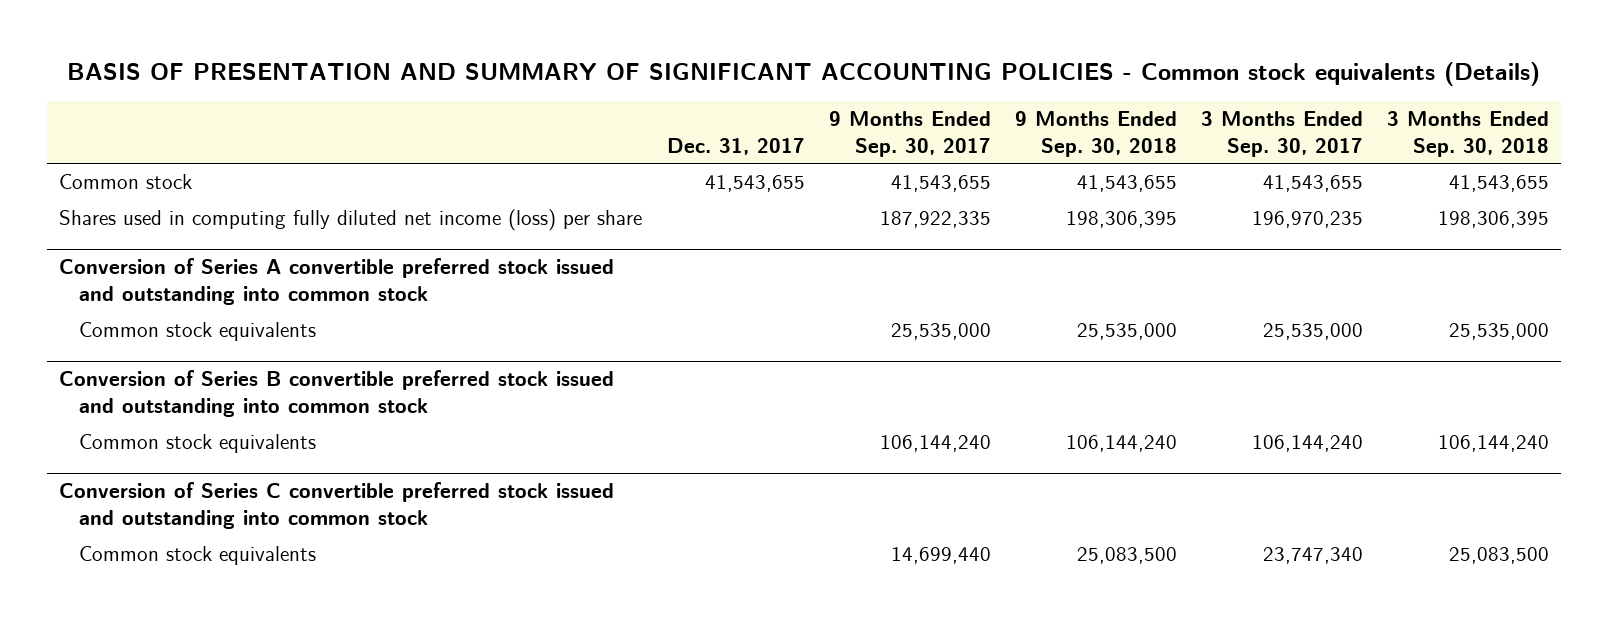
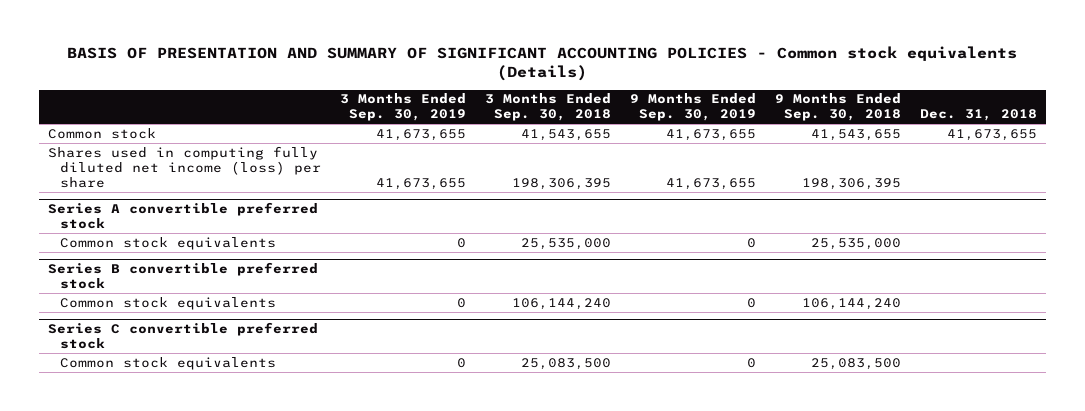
[666,137,805,155] Dec. 31, 2017 -> none
[828,111,991,157] 9 Months Ended Sep. 30, 2017 -> none
[1200,111,1363,157] 3 Months Ended Sep. 30, 2017 -> none
none -> [340,93,467,122] 3 Months Ended Sep. 30, 2019
none -> [629,93,756,122] 9 Months Ended Sep. 30, 2019
none -> [919,109,1037,122] Dec. 31, 2018
[59,258,615,306] Conversion of Series A convertible preferred stock issued and outstanding into common stock -> [48,202,319,230] Series A convertible preferred stock
[59,370,615,418] Conversion of Series B convertible preferred stock issued and outstanding into common stock -> [48,262,319,290] Series B convertible preferred stock
[59,482,615,530] Conversion of Series C convertible preferred stock issued and outstanding into common stock -> [48,322,319,350] Series C convertible preferred stock

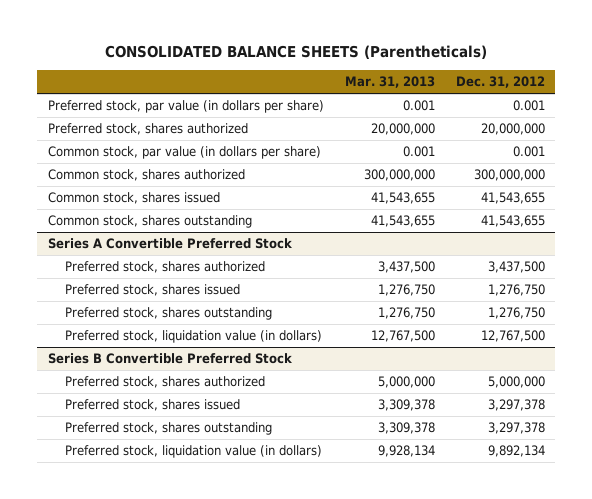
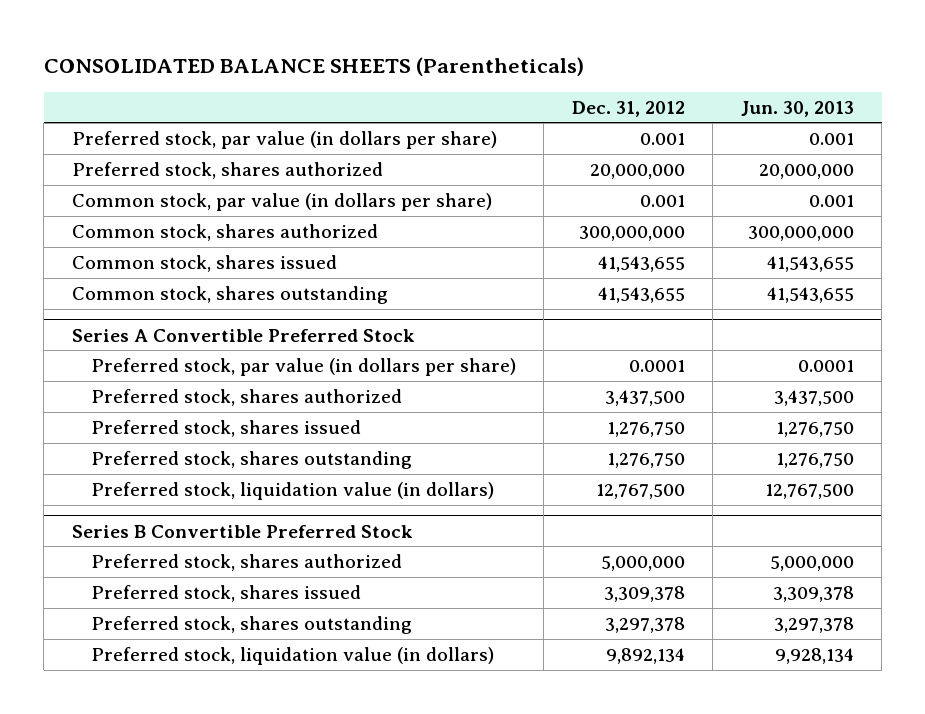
[344,76,435,89] Mar. 31, 2013 -> none
none -> [740,100,854,117] Jun. 30, 2013
none -> [90,357,516,376] Preferred stock, par value (in dollars per share)
[487,399,545,412] 3,297,378 -> [603,585,685,602] 3,309,378

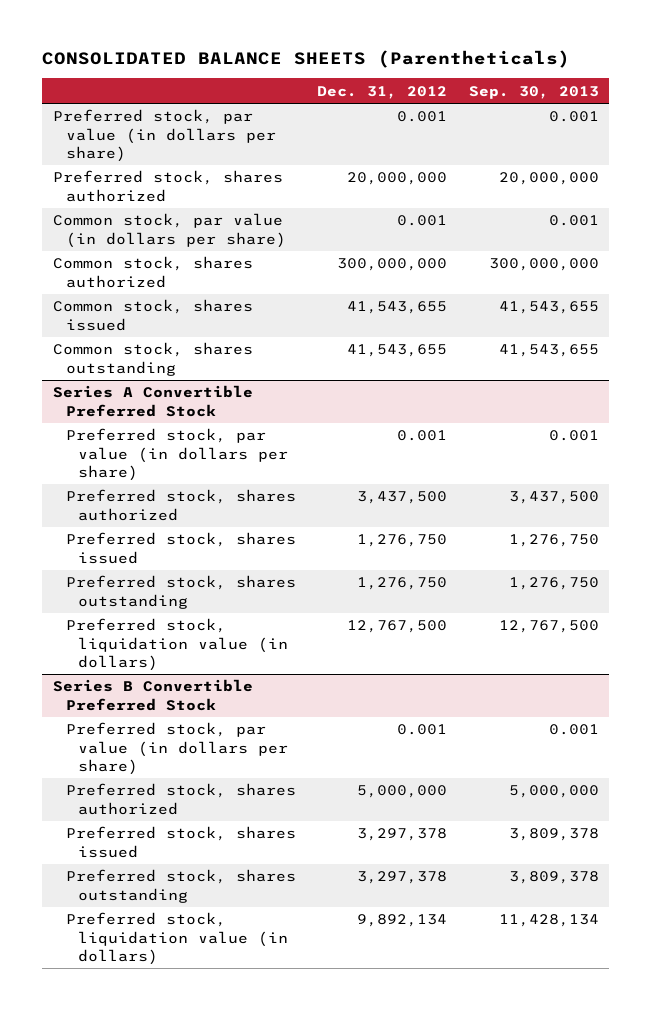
[740,100,854,117] Jun. 30, 2013 -> none
none -> [468,85,599,99] Sep. 30, 2013
[628,359,685,372] 0.0001 -> [397,430,448,442] 0.001
none -> [65,722,289,776] Preferred stock, par value (in dollars per share)
[603,585,685,602] 3,309,378 -> [357,828,448,842] 3,297,378

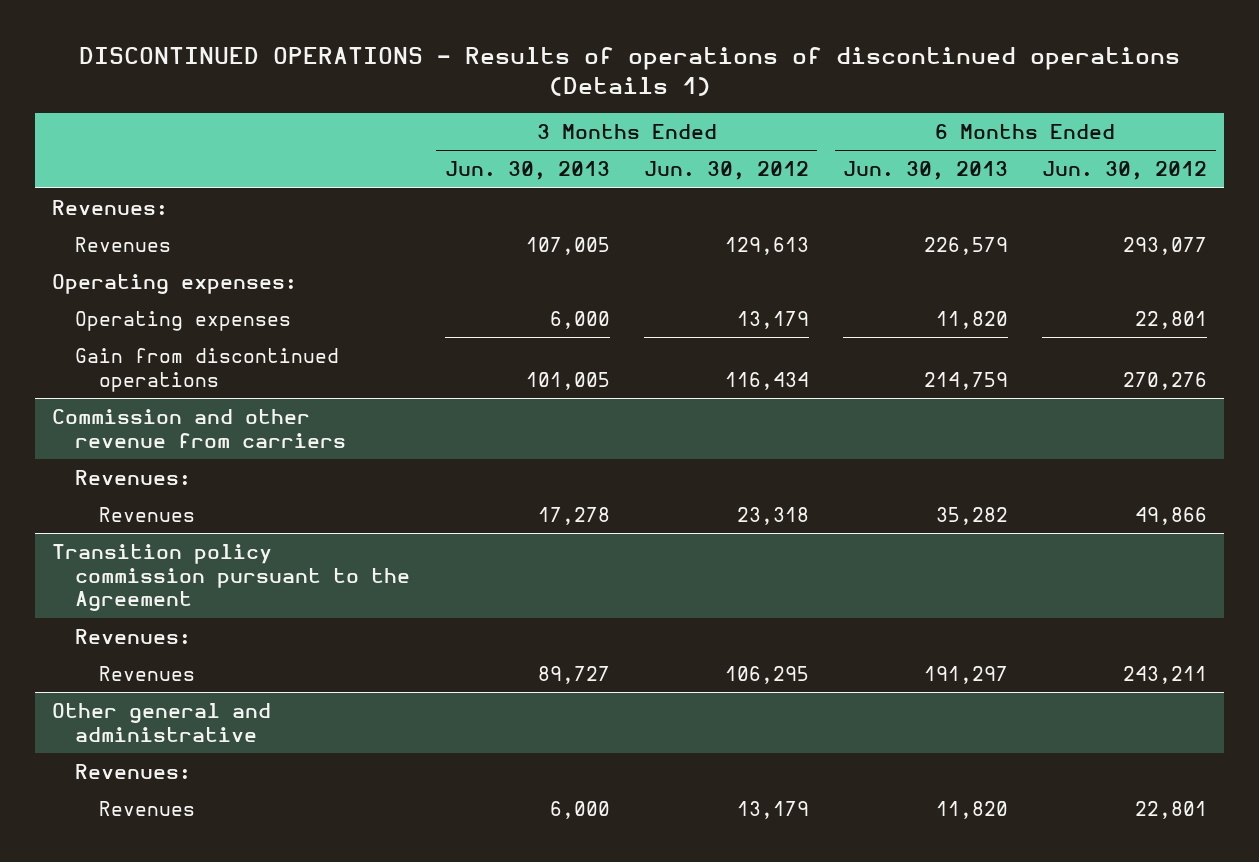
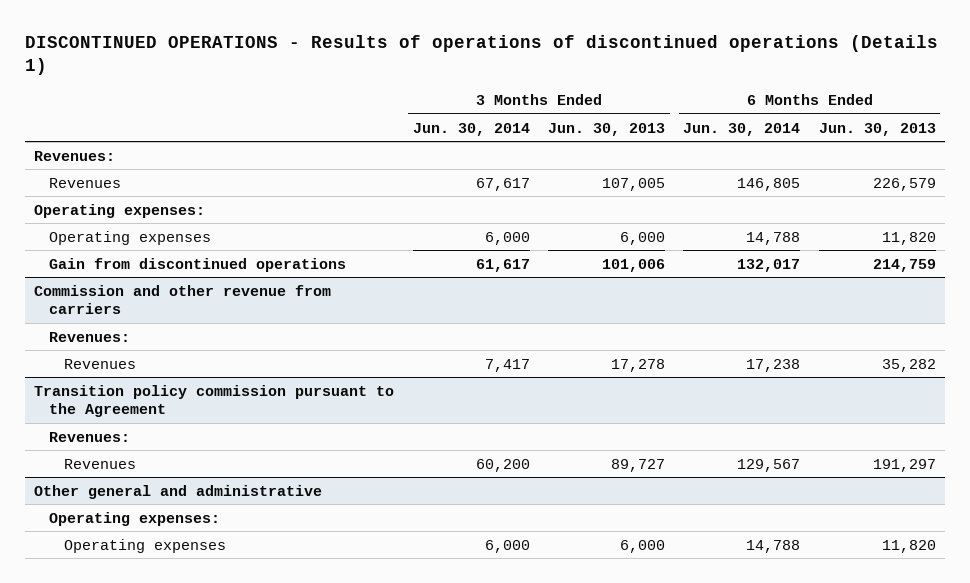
[643,161,809,181] Jun. 30, 2012 -> none
[1042,161,1208,181] Jun. 30, 2012 -> none
none -> [412,122,530,136] Jun. 30, 2014
none -> [683,122,801,136] Jun. 30, 2014
[525,371,610,390] 101,005 -> [601,258,665,272] 101,006
[75,763,192,779] Revenues: -> none
none -> [49,511,221,526] Operating expenses:
[98,800,195,816] Revenues -> [64,538,227,553] Operating expenses

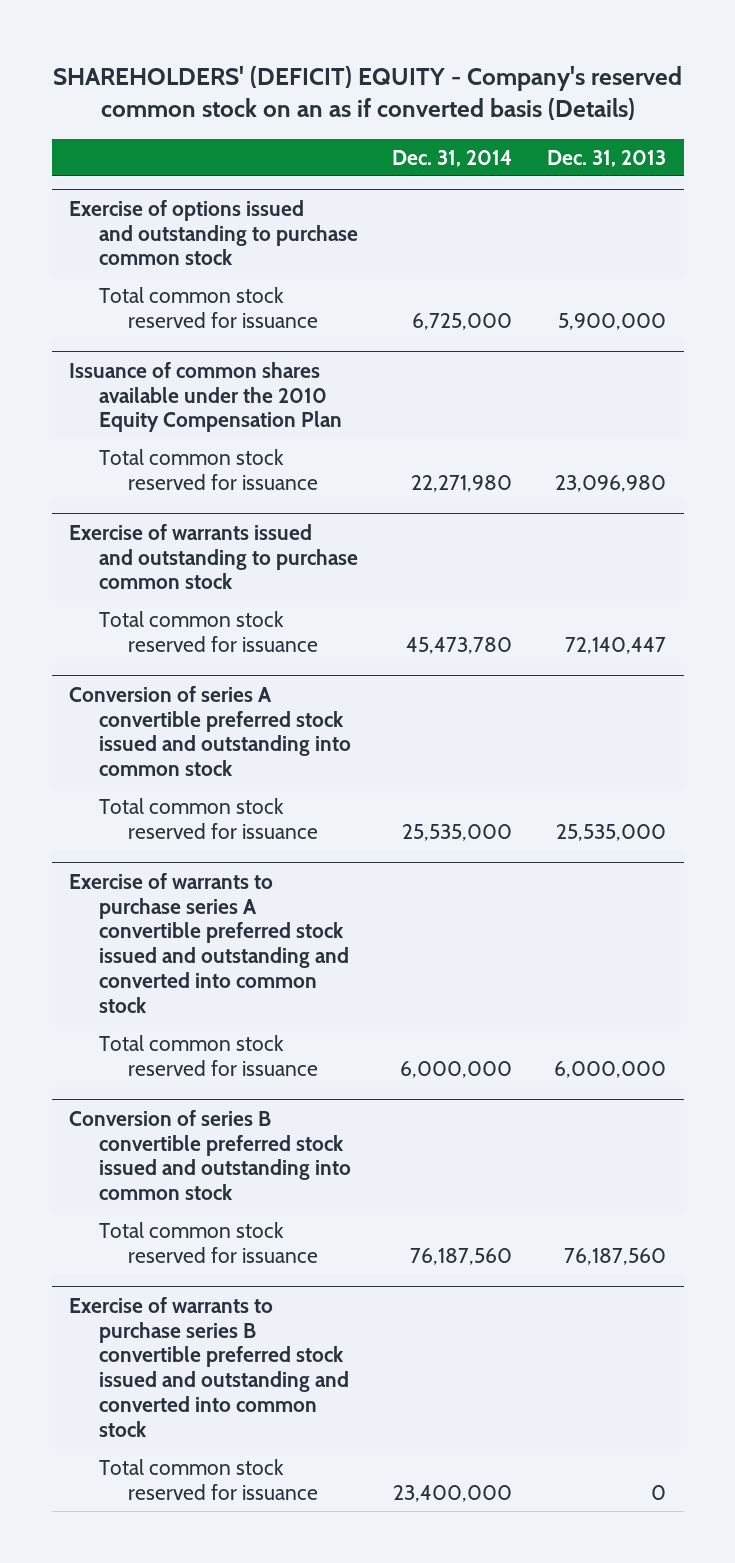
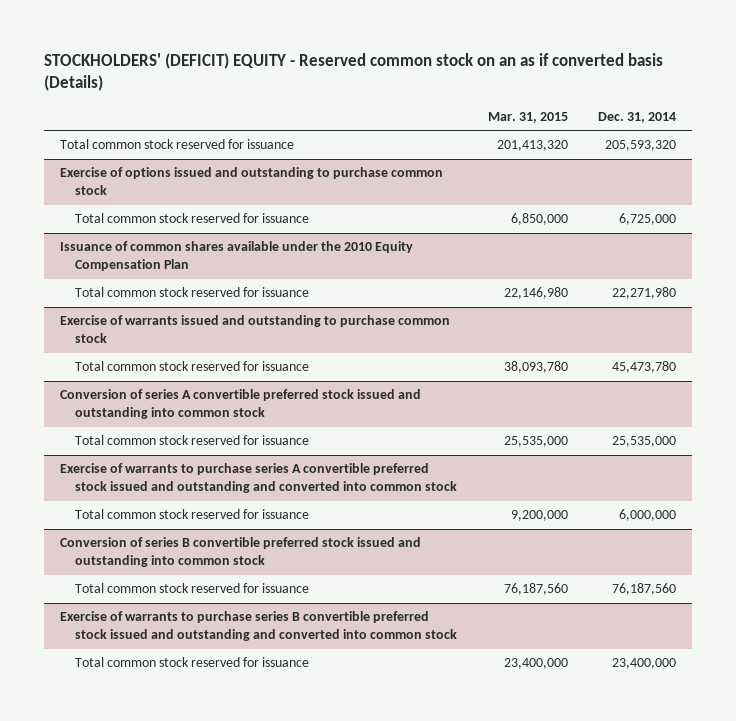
[52,65,682,121] SHAREHOLDERS' (DEFICIT) EQUITY - Company's reserved common stock on an as if converted basis (Details) -> [44,53,664,92] STOCKHOLDERS' (DEFICIT) EQUITY - Reserved common stock on an as if converted basis (Details)
[547,149,667,167] Dec. 31, 2013 -> none
none -> [487,112,568,124] Mar. 31, 2015
none -> [59,139,294,150] Total common stock reserved for issuance

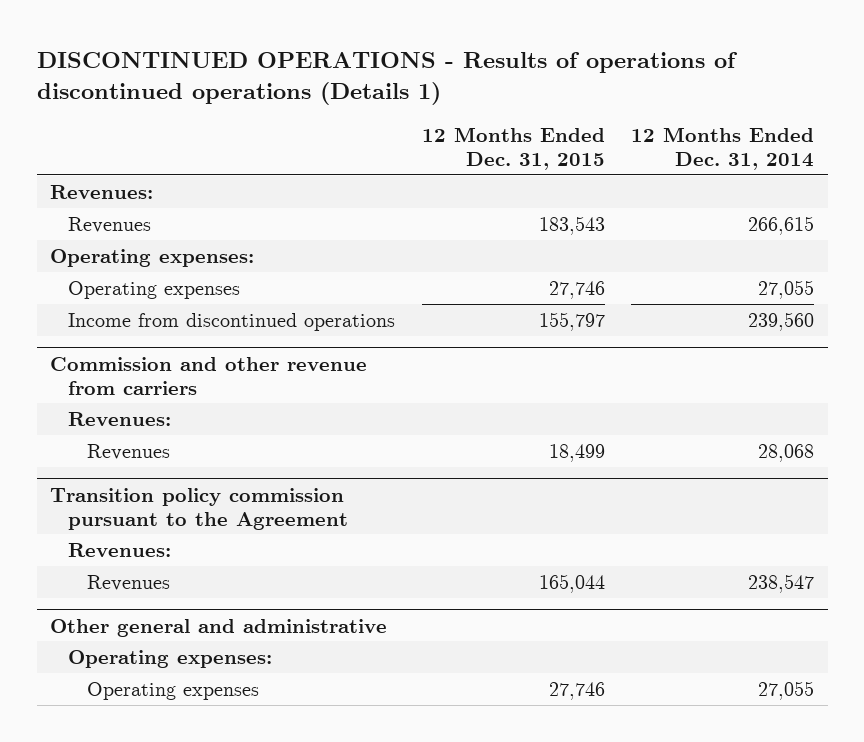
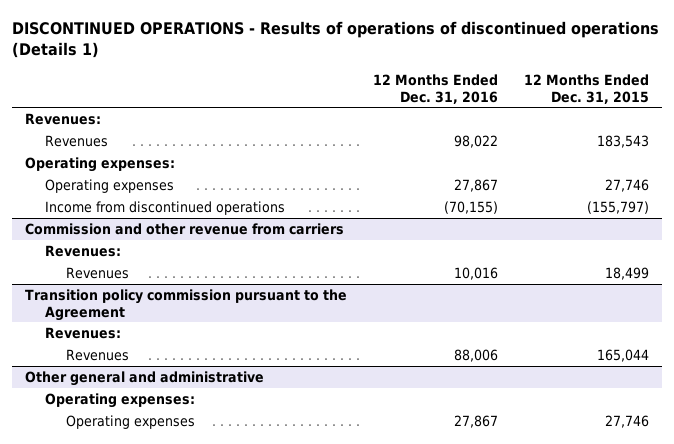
[631,127,815,170] 12 Months Ended Dec. 31, 2014 -> none
none -> [373,74,499,104] 12 Months Ended Dec. 31, 2016
[538,311,605,331] 155,797 -> [586,200,649,214] (155,797)

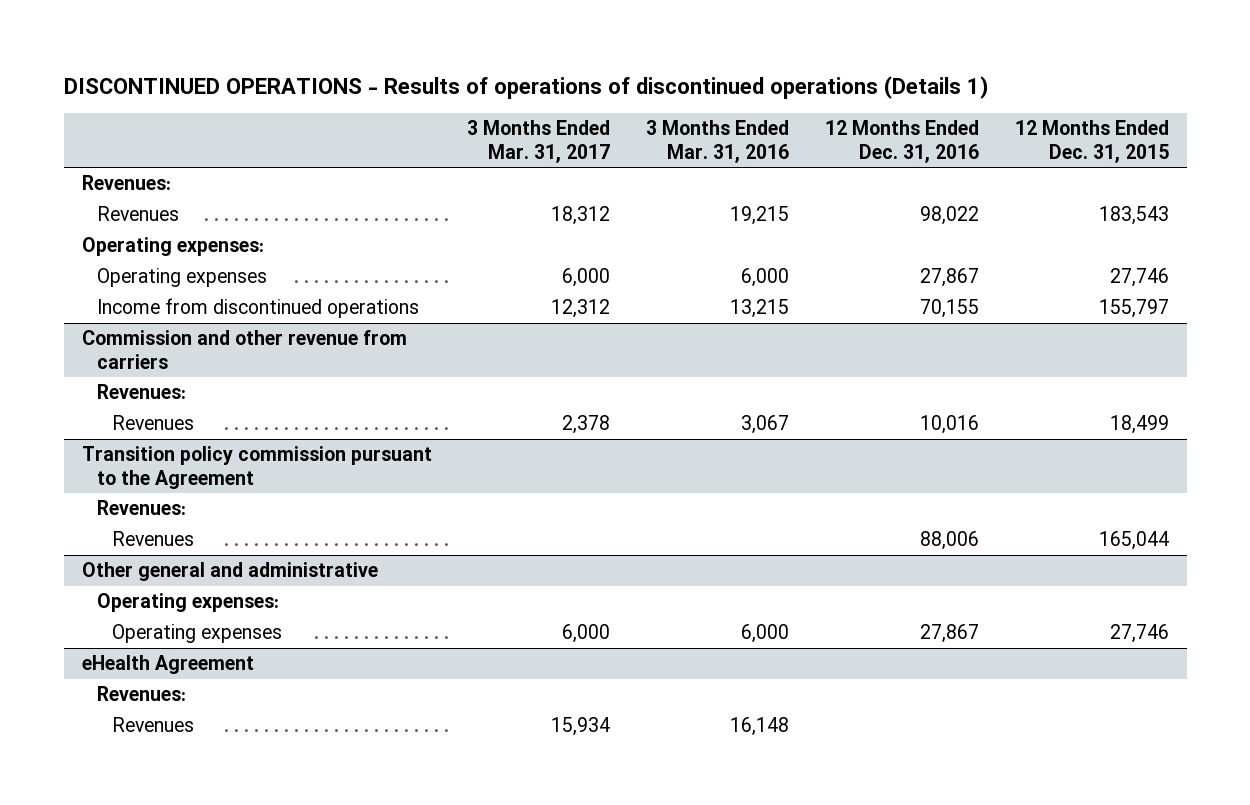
none -> [467,120,611,163] 3 Months Ended Mar. 31, 2017
none -> [646,120,790,163] 3 Months Ended Mar. 31, 2016
[444,200,499,214] (70,155) -> [919,299,979,319] 70,155
[586,200,649,214] (155,797) -> [1098,299,1169,319] 155,797
none -> [81,655,254,675] eHealth Agreement
none -> [96,686,186,702] Revenues:
none -> [112,717,195,733] Revenues

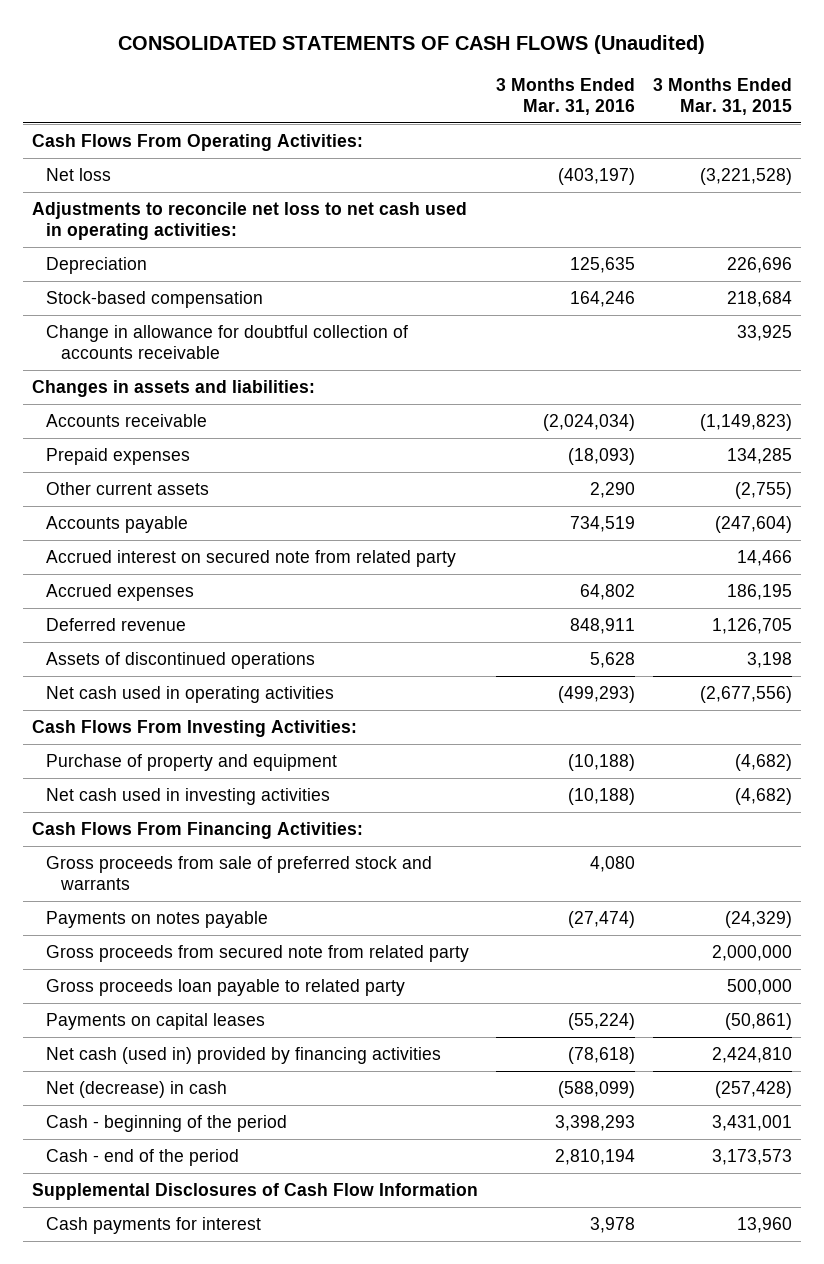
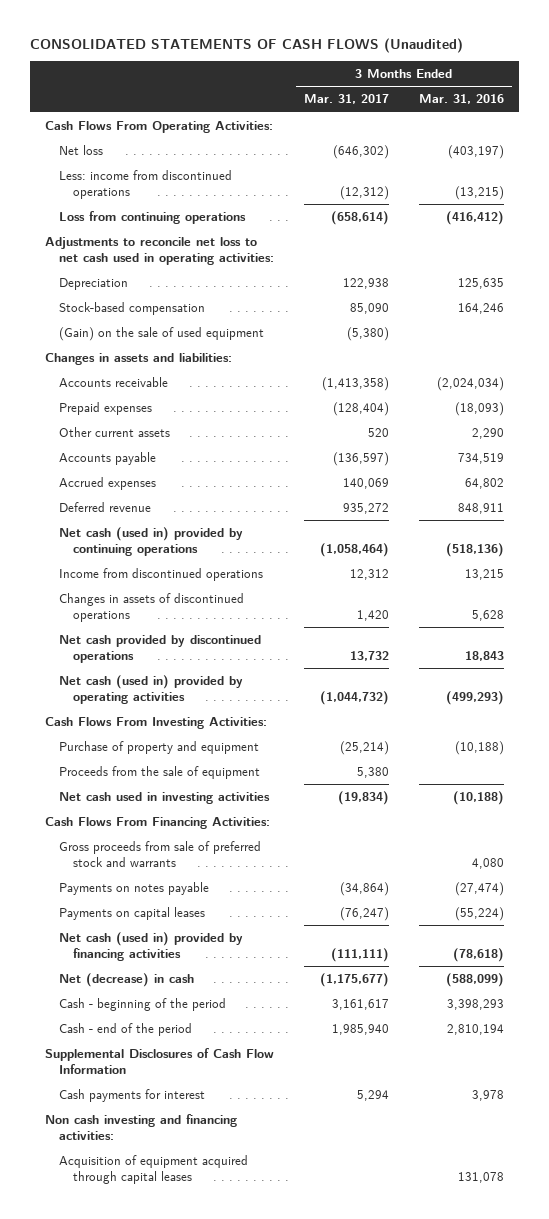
[652,77,792,115] 3 Months Ended Mar. 31, 2015 -> none
none -> [304,94,390,105] Mar. 31, 2017
none -> [58,169,232,199] Less: income from discontinued operations
none -> [58,210,246,224] Loss from continuing operations
[46,325,409,360] Change in allowance for doubtful collection of accounts receivable -> none
none -> [58,326,264,341] (Gain) on the sale of used equipment
[46,550,457,568] Accrued interest on secured note from related party -> none
none -> [58,526,243,556] Net cash (used in) provided by continuing operations
none -> [58,567,263,581] Income from discontinued operations
[46,652,316,670] Assets of discontinued operations -> [58,592,244,622] Changes in assets of discontinued operations
none -> [58,634,261,663] Net cash provided by discontinued operations
[46,686,335,704] Net cash used in operating activities -> [58,674,243,704] Net cash (used in) provided by operating activities
none -> [58,765,260,779] Proceeds from the sale of equipment
[46,945,470,963] Gross proceeds from secured note from related party -> none
[46,979,406,997] Gross proceeds loan payable to related party -> none
none -> [44,1113,237,1140] Non cash investing and financing activities:
none -> [58,1154,248,1184] Acquisition of equipment acquired through capital leases

